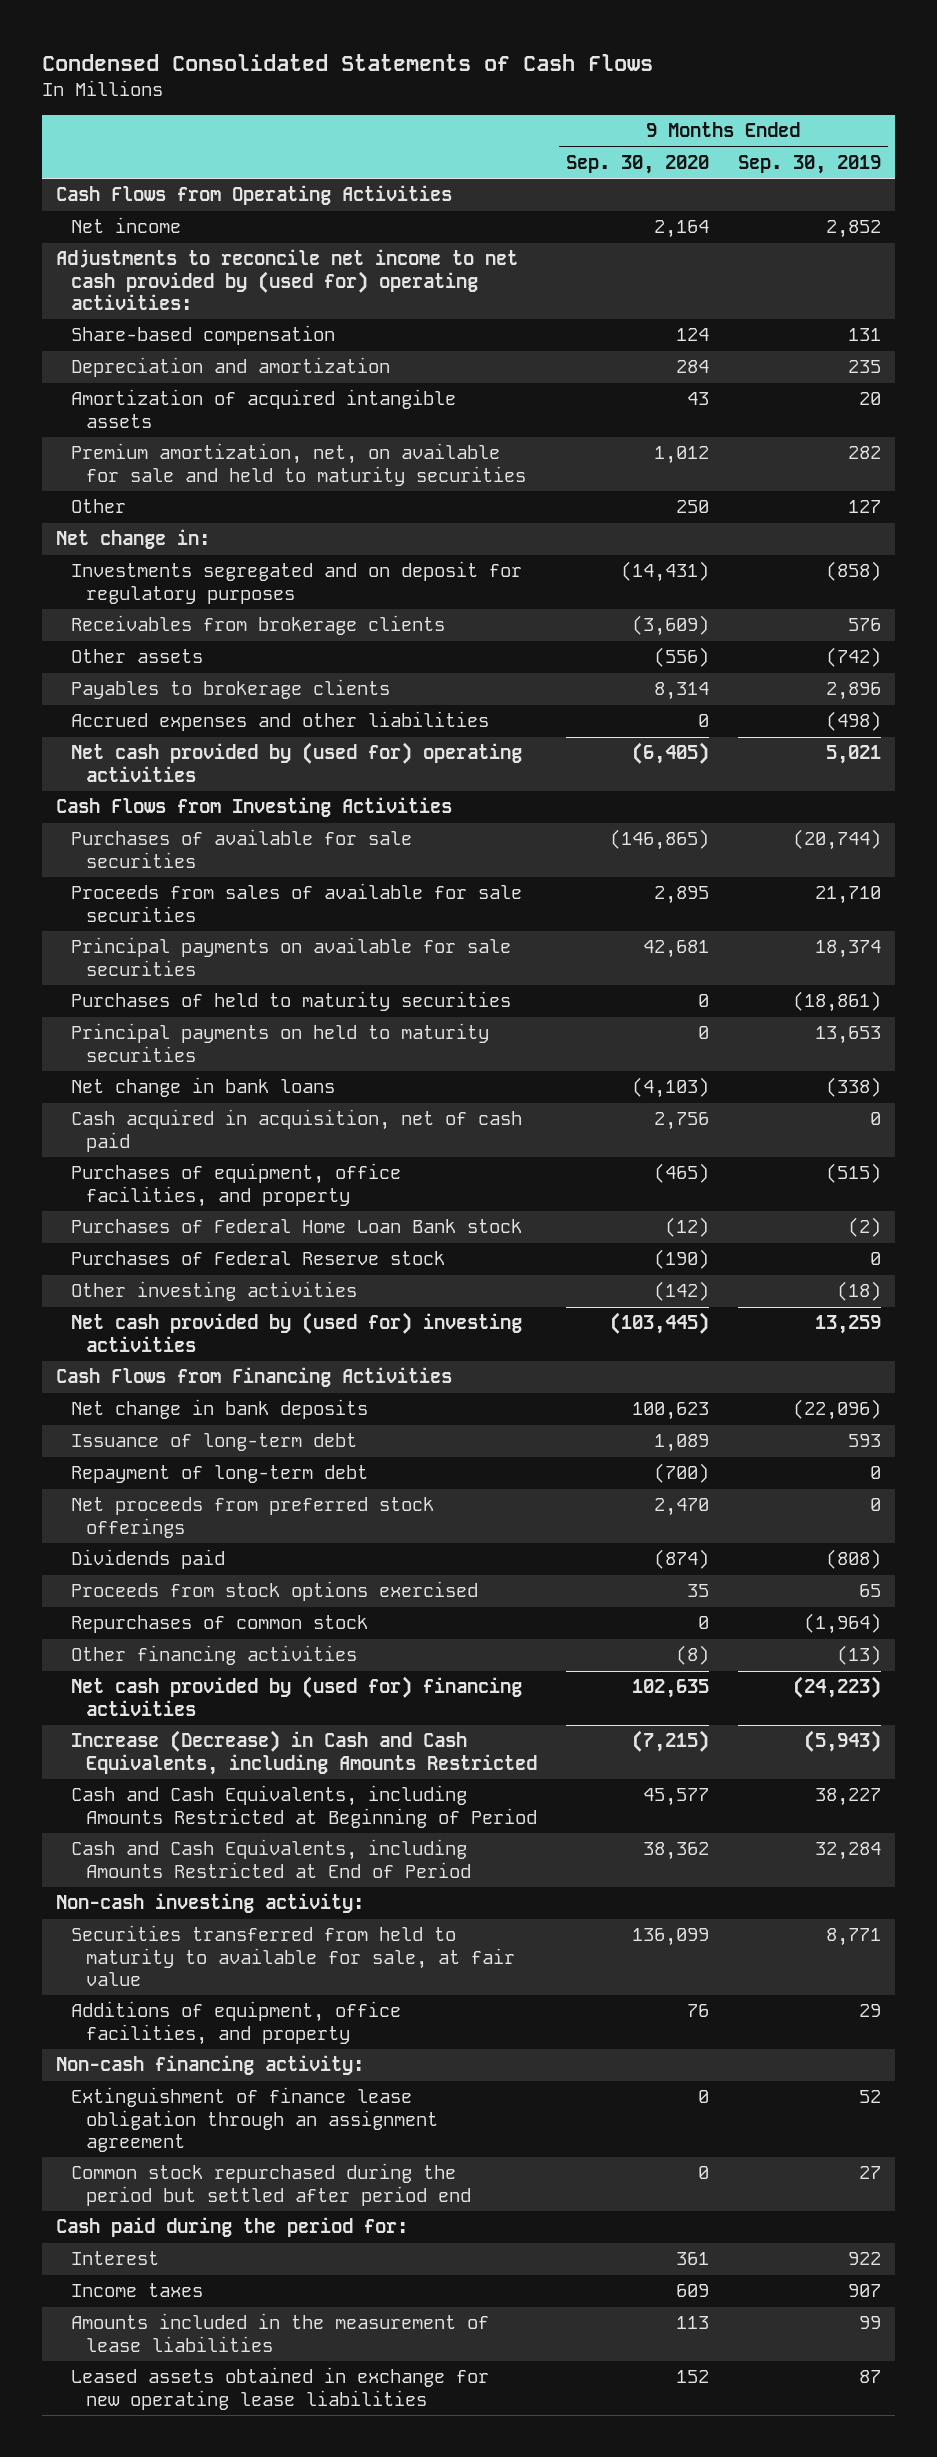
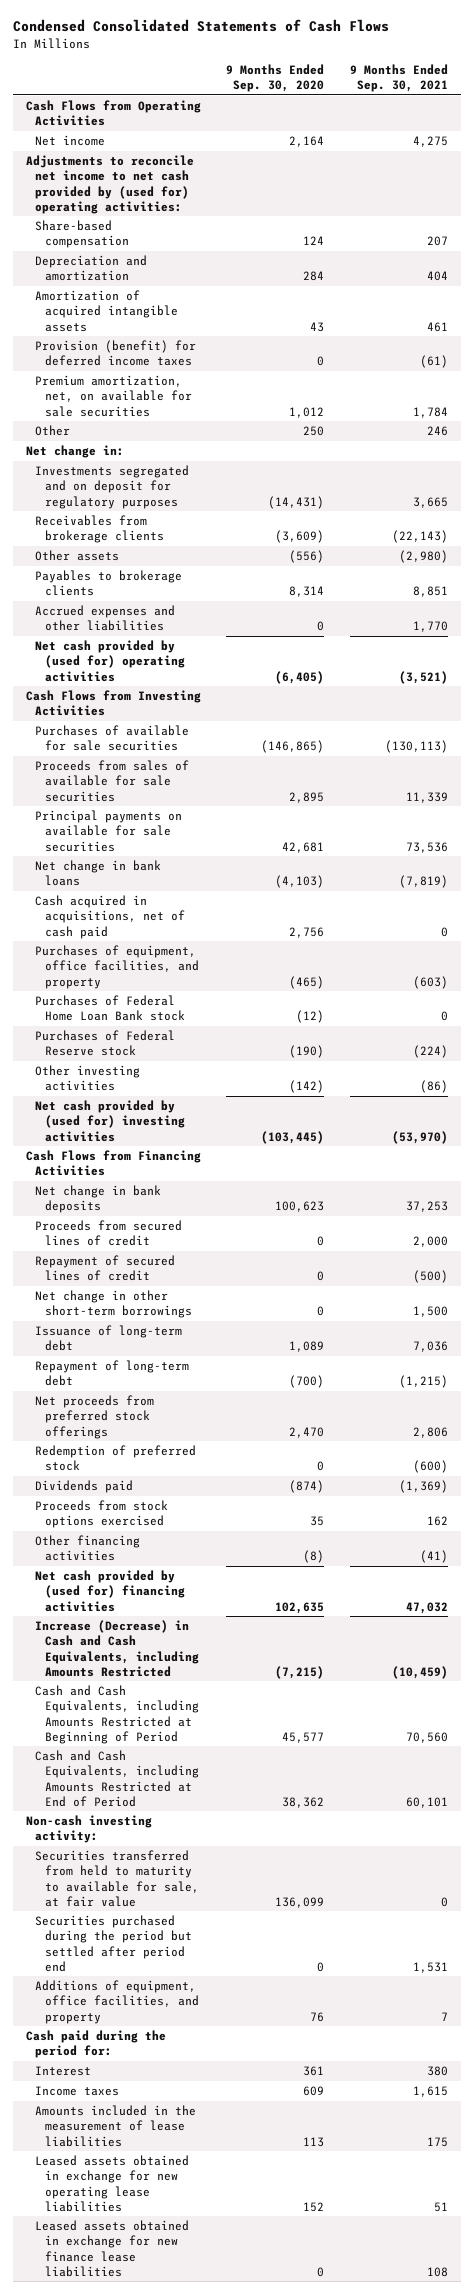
[737,154,881,174] Sep. 30, 2019 -> none
none -> [350,63,449,92] 9 Months Ended Sep. 30, 2021
none -> [35,340,197,367] Provision (benefit) for deferred income taxes
[71,443,526,486] Premium amortization, net, on available for sale and held to maturity securities -> [35,375,192,417] Premium amortization, net, on available for sale securities
[71,991,512,1012] Purchases of held to maturity securities -> none
[71,1023,490,1062] Principal payments on held to maturity securities -> none
[71,1109,523,1152] Cash acquired in acquisition, net of cash paid -> [35,895,185,939] Cash acquired in acquisitions, net of cash paid
none -> [35,1220,183,1247] Proceeds from secured lines of credit
none -> [35,1255,176,1282] Repayment of secured lines of credit
none -> [35,1290,192,1319] Net change in other short-term borrowings
none -> [35,1445,197,1472] Redemption of preferred stock
[71,1615,369,1634] Repurchases of common stock -> none
none -> [35,1915,192,1972] Securities purchased during the period but settled after period end
[56,2055,365,2076] Non-cash financing activity: -> none
[71,2087,438,2152] Extinguishment of finance lease obligation through an assignment agreement -> none
[71,2163,471,2206] Common stock repurchased during the period but settled after period end -> none
none -> [35,2220,190,2277] Leased assets obtained in exchange for new finance lease liabilities

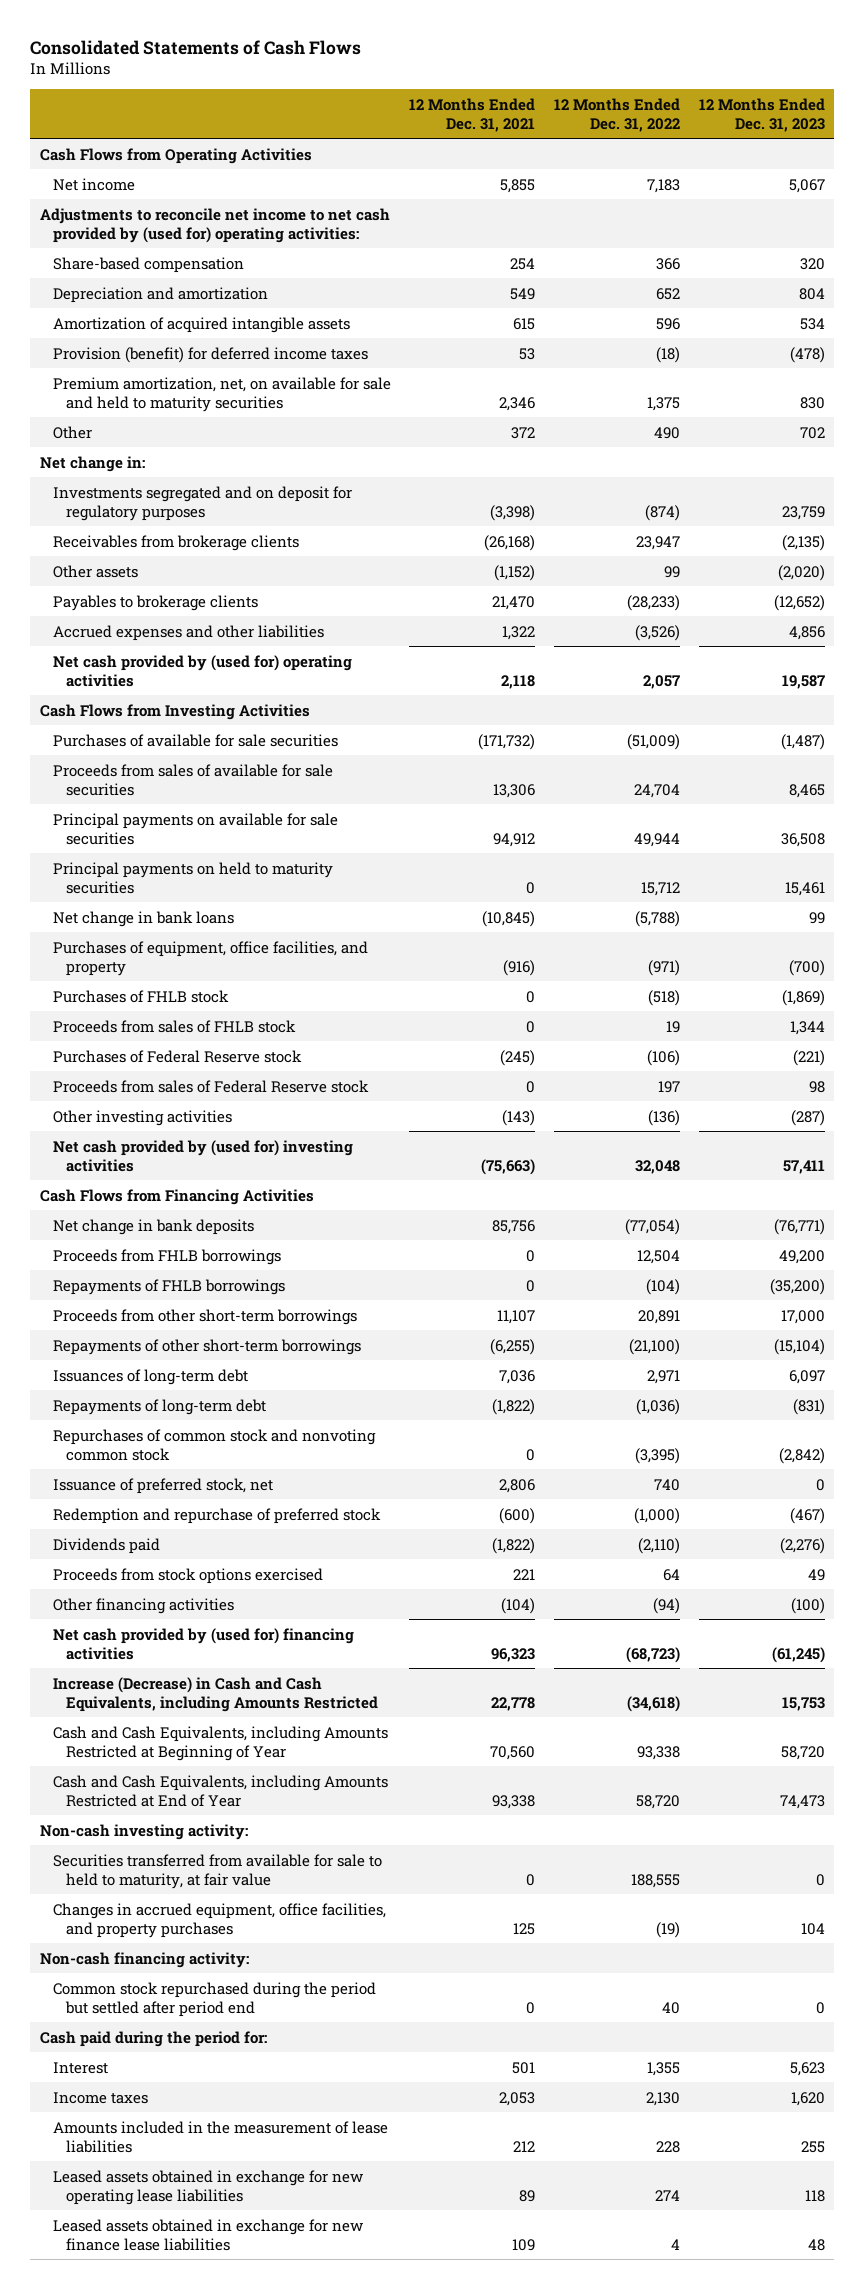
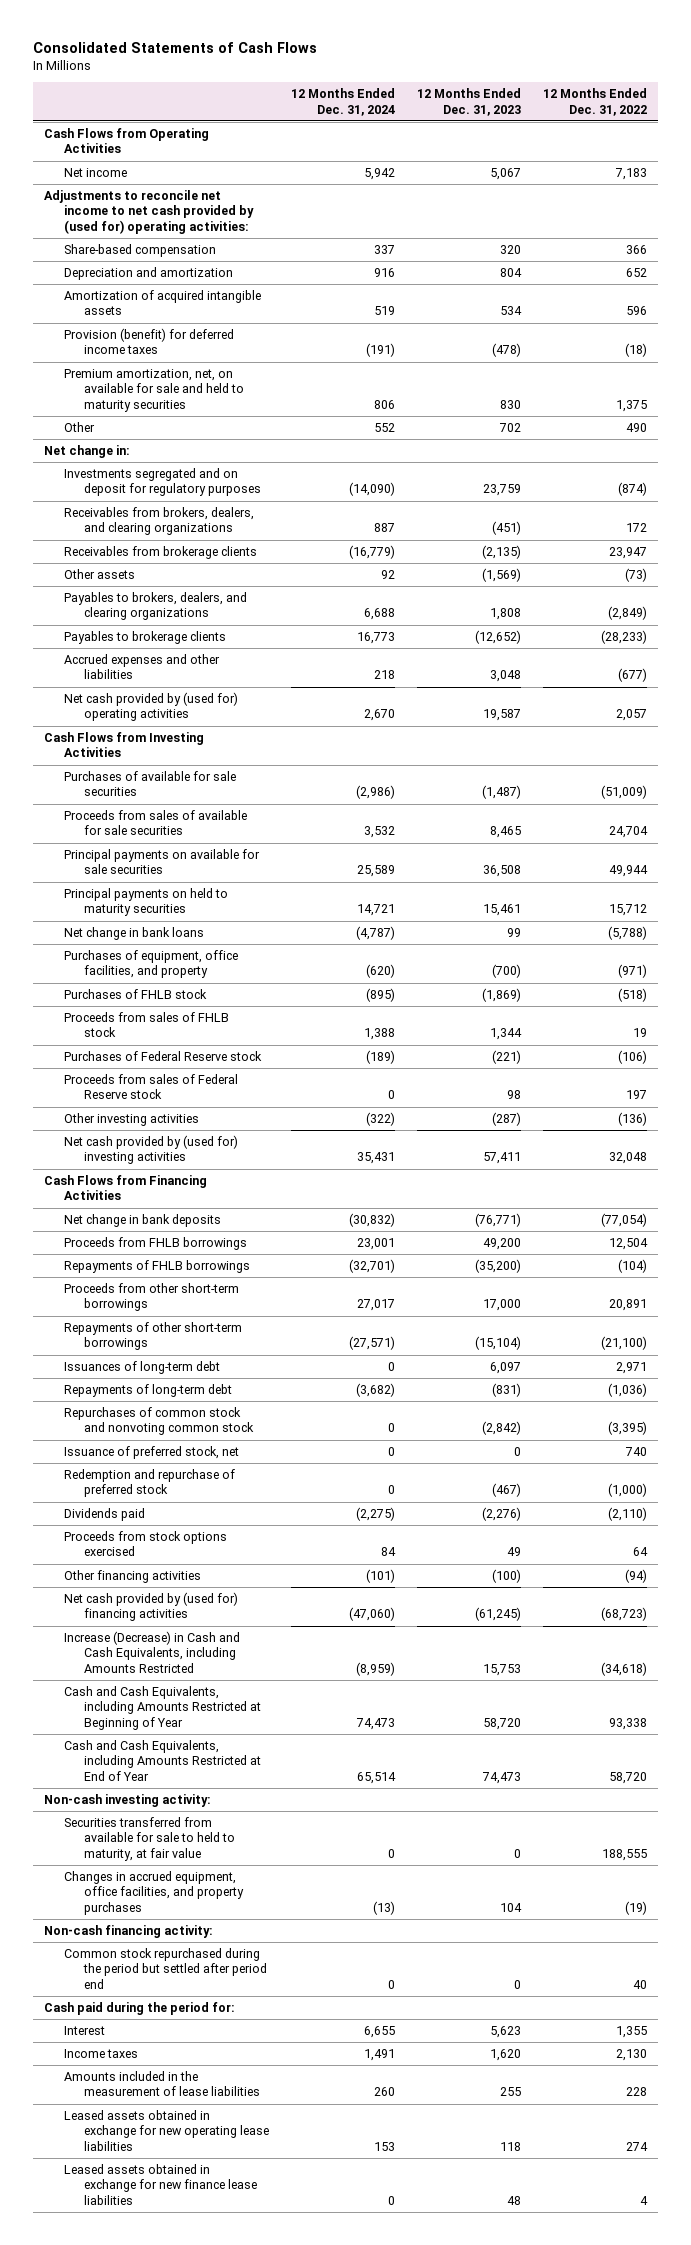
[409,97,536,132] 12 Months Ended Dec. 31, 2021 -> none
none -> [290,88,395,116] 12 Months Ended Dec. 31, 2024
none -> [64,507,255,536] Receivables from brokers, dealers, and clearing organizations
[664,565,681,578] 99 -> [624,568,647,583] (73)
[777,564,825,581] (2,020) -> [481,568,521,583] (1,569)
none -> [64,592,248,621] Payables to brokers, dealers, and clearing organizations
[635,624,681,641] (3,526) -> [617,668,647,683] (677)
[788,625,825,640] 4,856 -> [489,670,521,683] 3,048

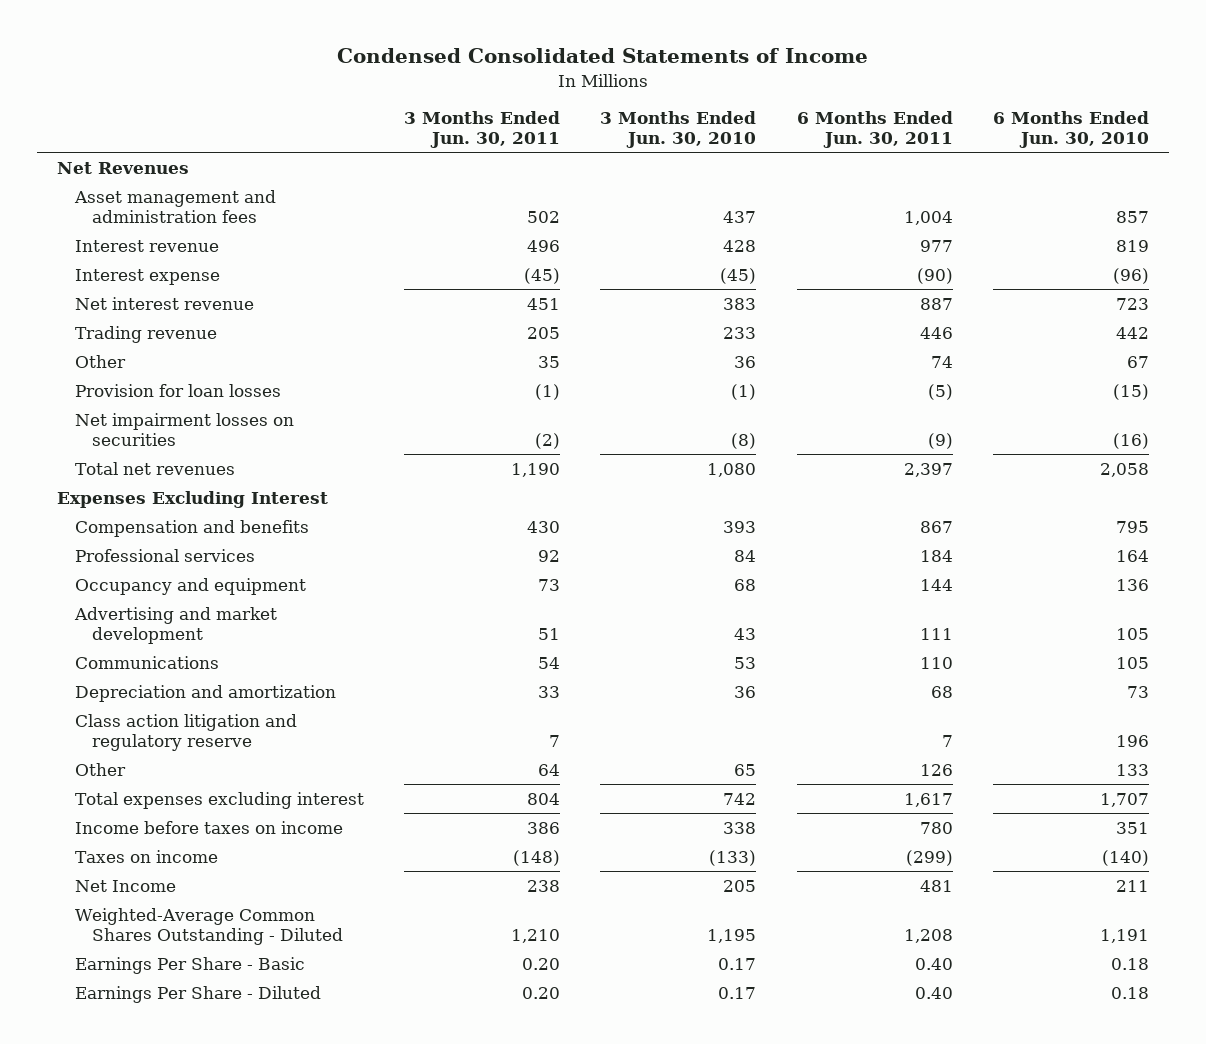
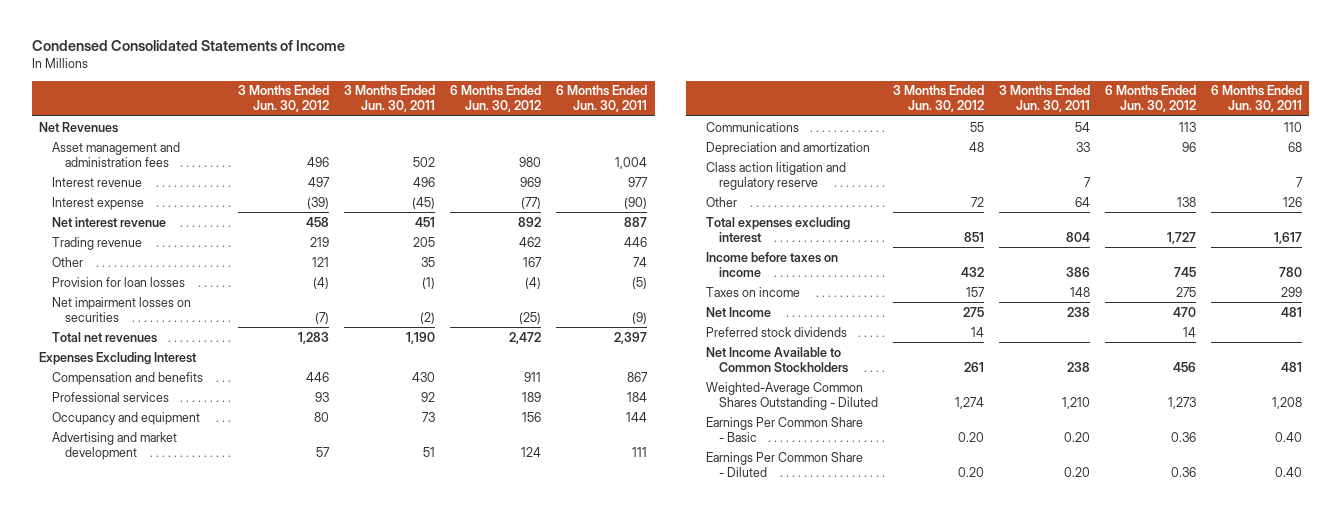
[600,111,757,149] 3 Months Ended Jun. 30, 2010 -> none
[992,111,1149,149] 6 Months Ended Jun. 30, 2010 -> none
none -> [238,85,330,113] 3 Months Ended Jun. 30, 2012
none -> [450,85,542,113] 6 Months Ended Jun. 30, 2012
[512,849,560,866] (148) -> [1069,286,1090,297] 148
[905,849,953,866] (299) -> [1280,286,1302,297] 299
none -> [706,326,848,337] Preferred stock dividends
none -> [706,346,848,373] Net Income Available to Common Stockholders
[74,956,305,974] Earnings Per Share - Basic -> [706,416,864,442] Earnings Per Common Share - Basic
[74,985,321,1003] Earnings Per Share - Diluted -> [706,451,864,477] Earnings Per Common Share - Diluted

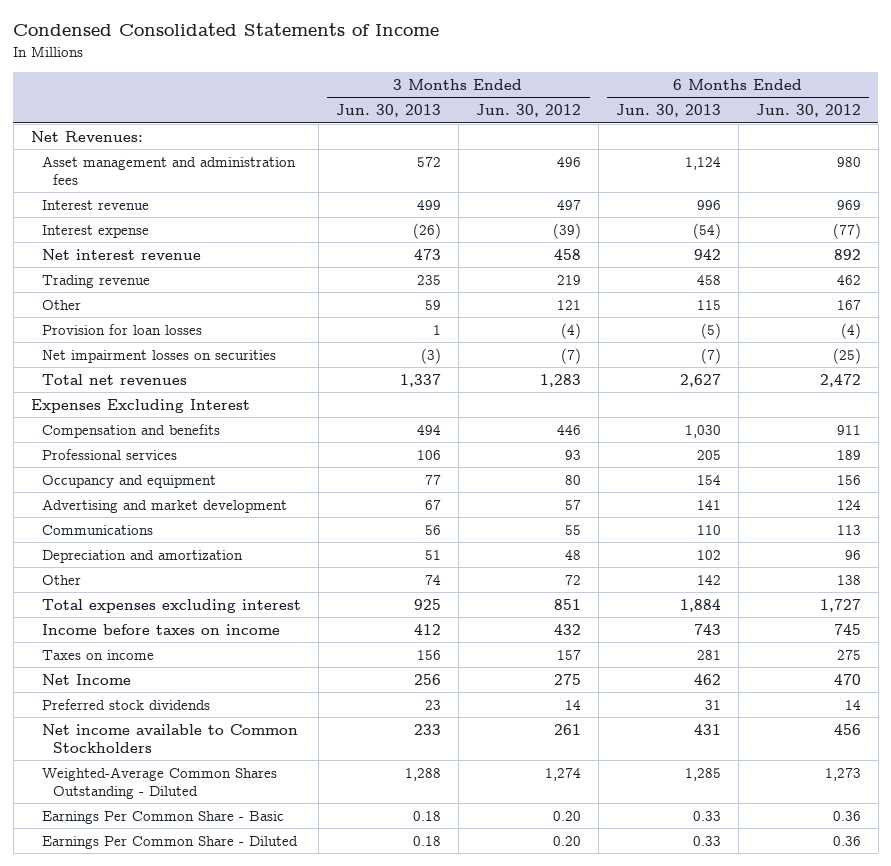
[344,85,436,113] 3 Months Ended Jun. 30, 2011 -> none
[556,85,648,113] 6 Months Ended Jun. 30, 2011 -> none
none -> [335,104,441,118] Jun. 30, 2013
none -> [615,104,721,118] Jun. 30, 2013
[38,121,118,133] Net Revenues -> [30,130,143,142] Net Revenues:
[706,161,847,190] Class action litigation and regulatory reserve -> none
[706,346,848,373] Net Income Available to Common Stockholders -> [41,723,298,753] Net income available to Common Stockholders

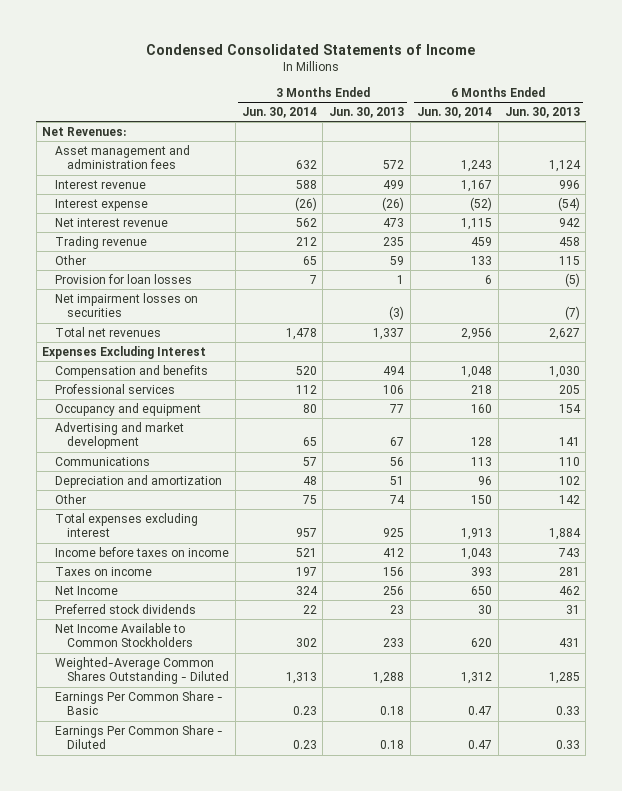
[475,104,581,118] Jun. 30, 2012 -> none
[755,104,861,118] Jun. 30, 2012 -> none
none -> [241,107,317,119] Jun. 30, 2014
none -> [416,107,492,119] Jun. 30, 2014
[41,723,298,753] Net income available to Common Stockholders -> [54,622,193,648] Net Income Available to Common Stockholders

